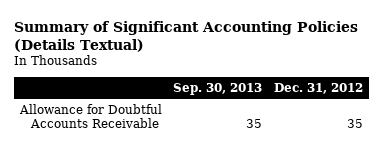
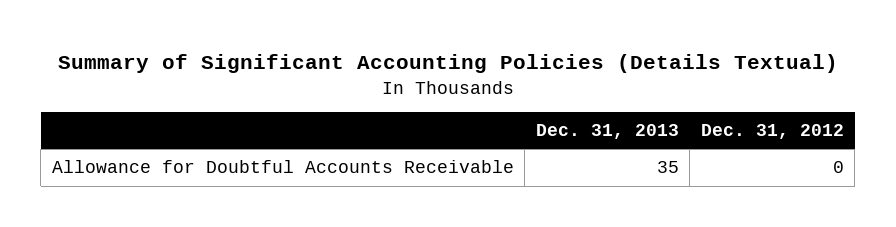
[173,82,263,95] Sep. 30, 2013 -> none
none -> [535,124,679,140] Dec. 31, 2013
[346,119,363,129] 35 -> [832,161,844,174] 0

